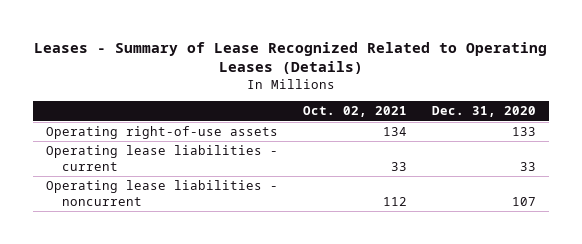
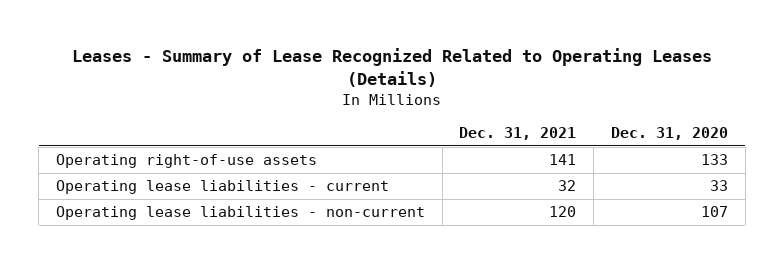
[303,106,408,118] Oct. 02, 2021 -> none
none -> [459,127,577,141] Dec. 31, 2021
[45,180,278,207] Operating lease liabilities - noncurrent -> [55,206,425,221] Operating lease liabilities - non-current

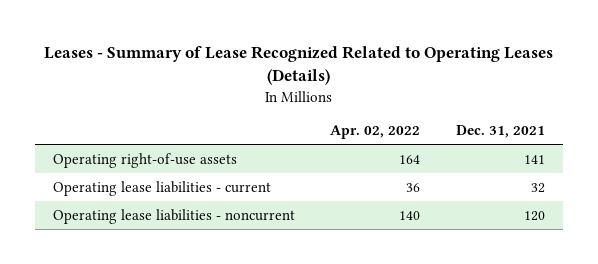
[610,127,728,141] Dec. 31, 2020 -> none
none -> [330,125,421,140] Apr. 02, 2022
[55,206,425,221] Operating lease liabilities - non-current -> [52,208,295,224] Operating lease liabilities - noncurrent

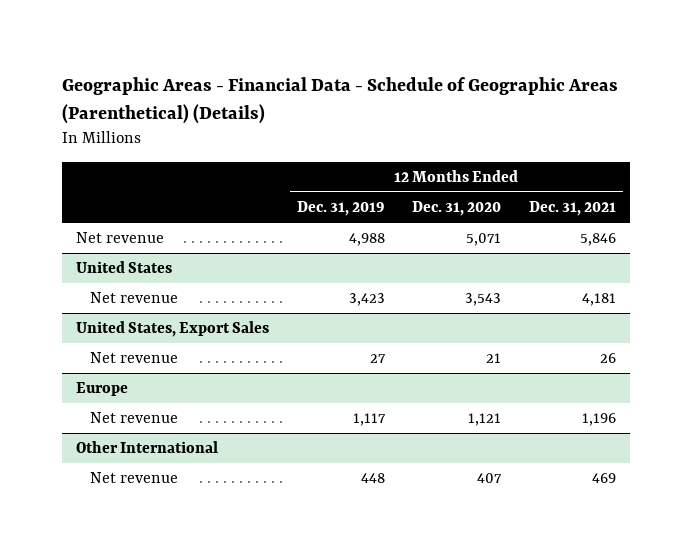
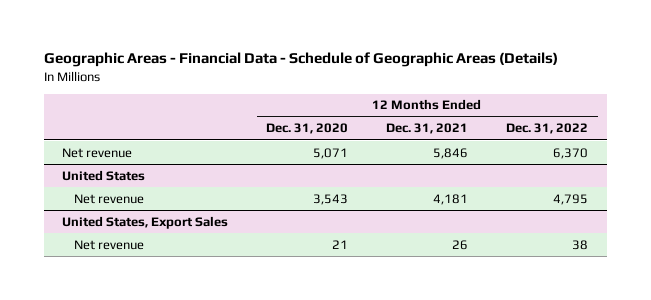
[62,76,619,124] Geographic Areas - Financial Data - Schedule of Geographic Areas (Parenthetical) (Details) -> [43,52,558,68] Geographic Areas - Financial Data - Schedule of Geographic Areas (Details)
[296,201,385,217] Dec. 31, 2019 -> none
none -> [506,123,589,135] Dec. 31, 2022
[76,382,129,397] Europe -> none
[90,412,179,424] Net revenue -> none
[76,441,219,454] Other International -> none
[90,472,179,484] Net revenue -> none

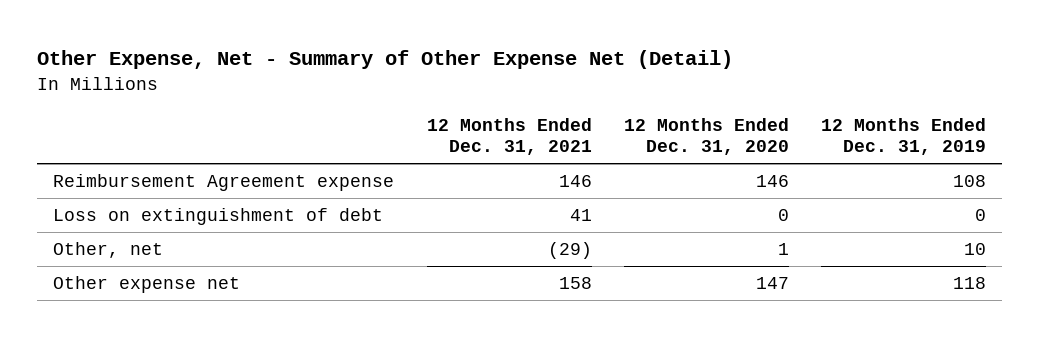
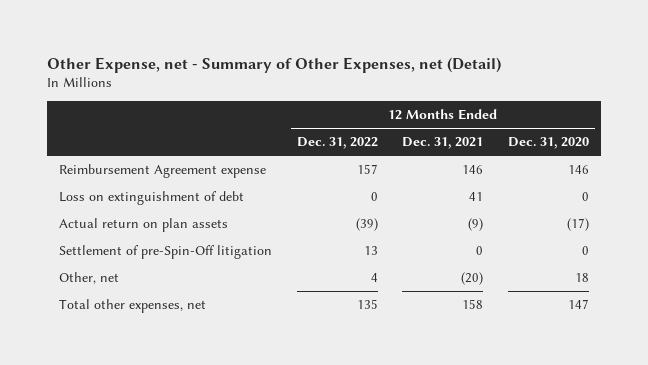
[37,50,734,70] Other Expense, Net - Summary of Other Expense Net (Detail) -> [46,56,501,73] Other Expense, net - Summary of Other Expenses, net (Detail)
[820,117,986,155] 12 Months Ended Dec. 31, 2019 -> none
none -> [296,137,378,150] Dec. 31, 2022
none -> [59,218,229,233] Actual return on plan assets
none -> [59,245,273,260] Settlement of pre-Spin-Off litigation
[547,241,592,259] (29) -> [461,272,484,286] (20)
[777,242,789,255] 1 -> [574,273,589,283] 18
[53,275,241,293] Other expense net -> [59,299,207,314] Total other expenses, net

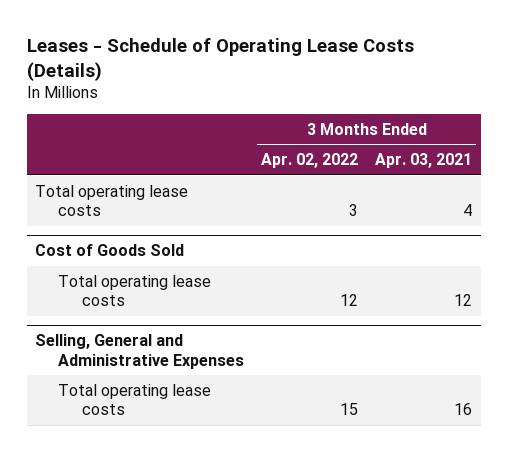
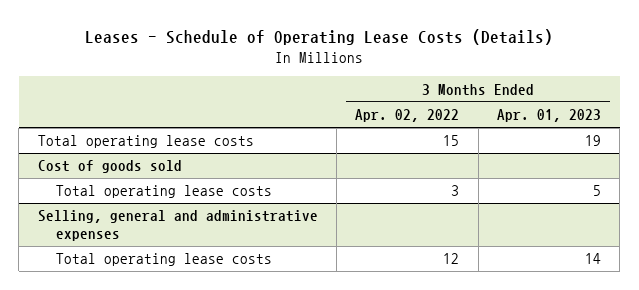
[375,153,473,169] Apr. 03, 2021 -> none
none -> [496,109,601,123] Apr. 01, 2023
none -> [37,135,254,149] Total operating lease costs
none -> [37,160,182,174] Cost of goods sold
[35,244,185,257] Cost of Goods Sold -> none
none -> [37,210,318,242] Selling, general and administrative expenses
[35,334,245,369] Selling, General and Administrative Expenses -> none
[58,383,212,416] Total operating lease costs -> none

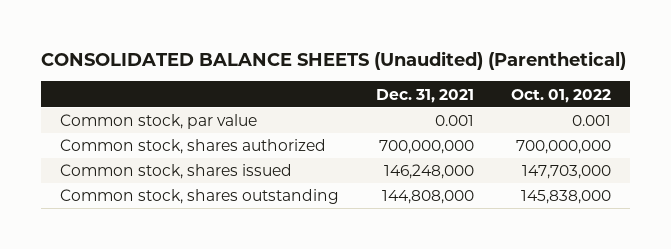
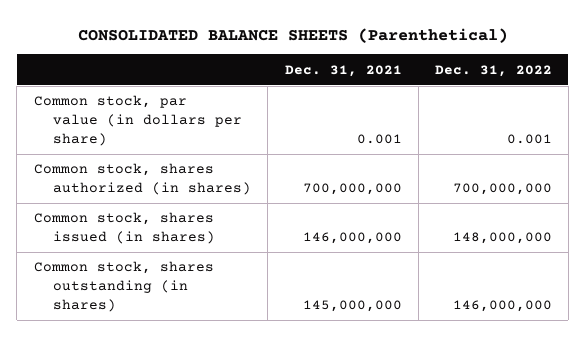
[41,50,627,70] CONSOLIDATED BALANCE SHEETS (Unaudited) (Parenthetical) -> [77,27,508,43] CONSOLIDATED BALANCE SHEETS (Parenthetical)
[511,88,612,103] Oct. 01, 2022 -> none
none -> [434,64,552,77] Dec. 31, 2022
[59,114,257,130] Common stock, par value -> [33,95,243,146] Common stock, par value (in dollars per share)
[59,139,326,155] Common stock, shares authorized -> [33,163,252,196] Common stock, shares authorized (in shares)
[59,164,292,180] Common stock, shares issued -> [33,212,216,245] Common stock, shares issued (in shares)
[383,164,474,180] 146,248,000 -> [302,232,402,245] 146,000,000
[59,189,339,205] Common stock, shares outstanding -> [33,261,214,312] Common stock, shares outstanding (in shares)
[381,190,474,205] 144,808,000 -> [302,299,402,312] 145,000,000

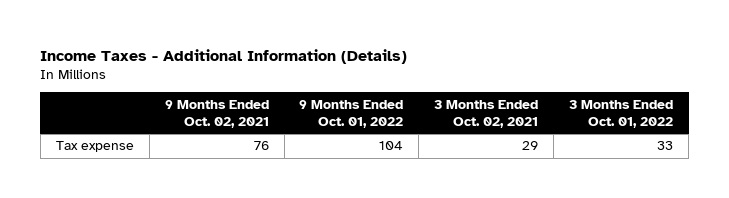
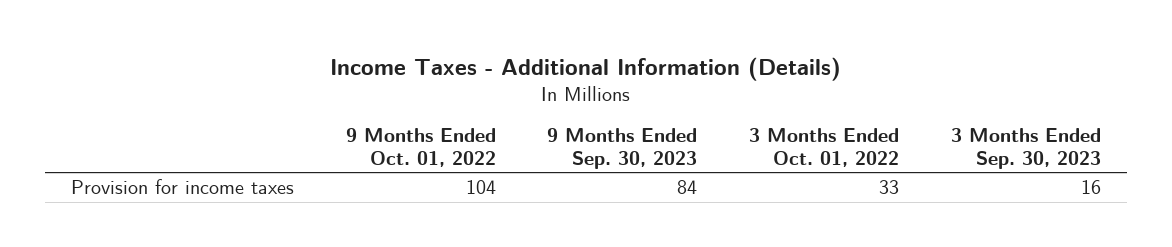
[164,99,269,129] 9 Months Ended Oct. 02, 2021 -> none
[434,99,539,129] 3 Months Ended Oct. 02, 2021 -> none
none -> [547,128,698,169] 9 Months Ended Sep. 30, 2023
none -> [950,128,1101,169] 3 Months Ended Sep. 30, 2023
[55,141,134,153] Tax expense -> [70,179,294,195] Provision for income taxes

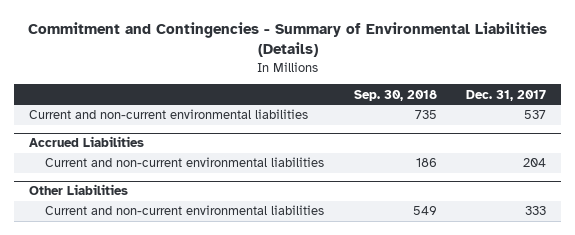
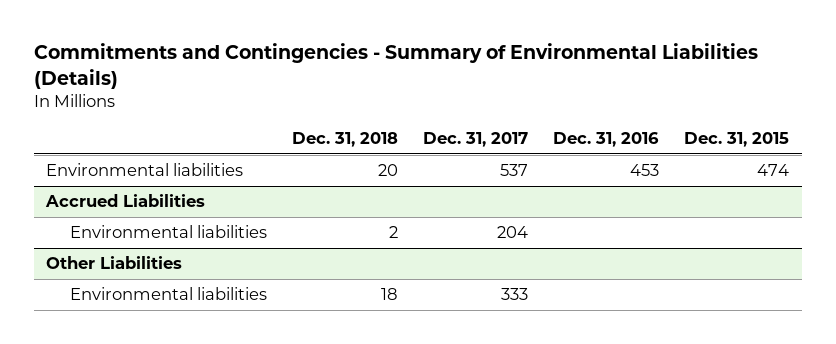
[27,22,547,58] Commitment and Contingencies - Summary of Environmental Liabilities (Details) -> [33,43,758,89] Commitments and Contingencies - Summary of Environmental Liabilities (Details)
[353,89,437,101] Sep. 30, 2018 -> none
none -> [291,132,398,148] Dec. 31, 2018
none -> [553,132,660,148] Dec. 31, 2016
none -> [684,132,790,148] Dec. 31, 2015
[28,109,308,120] Current and non-current environmental liabilities -> [46,163,244,177] Environmental liabilities
[45,157,325,168] Current and non-current environmental liabilities -> [69,225,267,239] Environmental liabilities
[45,205,325,216] Current and non-current environmental liabilities -> [69,287,267,301] Environmental liabilities

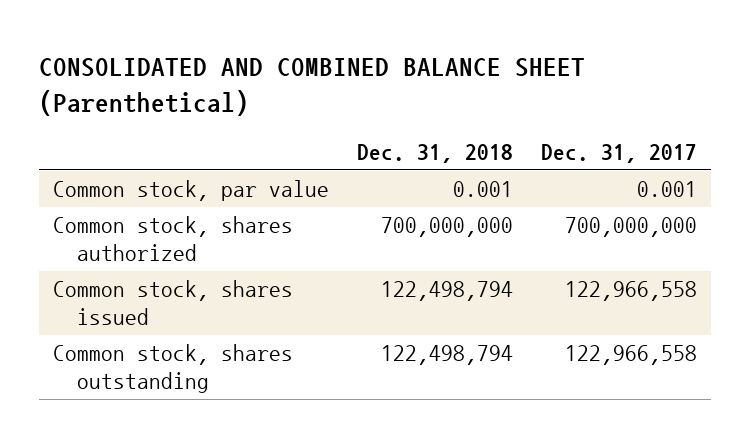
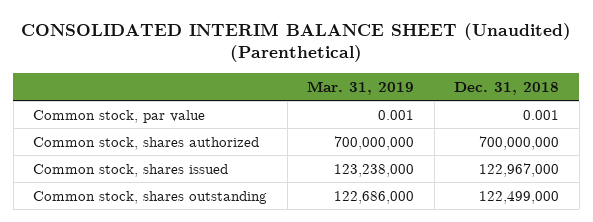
[38,57,585,117] CONSOLIDATED AND COMBINED BALANCE SHEET (Parenthetical) -> [21,22,572,63] CONSOLIDATED INTERIM BALANCE SHEET (Unaudited) (Parenthetical)
[541,144,698,164] Dec. 31, 2017 -> none
none -> [307,80,415,95] Mar. 31, 2019
[380,281,513,302] 122,498,794 -> [479,162,560,177] 122,967,000
[380,345,513,366] 122,498,794 -> [479,190,560,204] 122,499,000

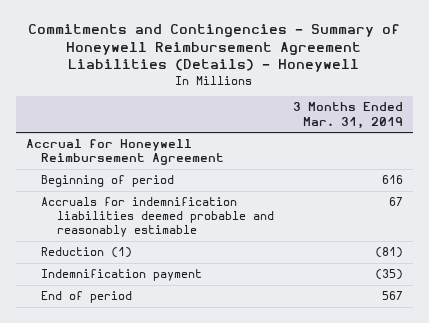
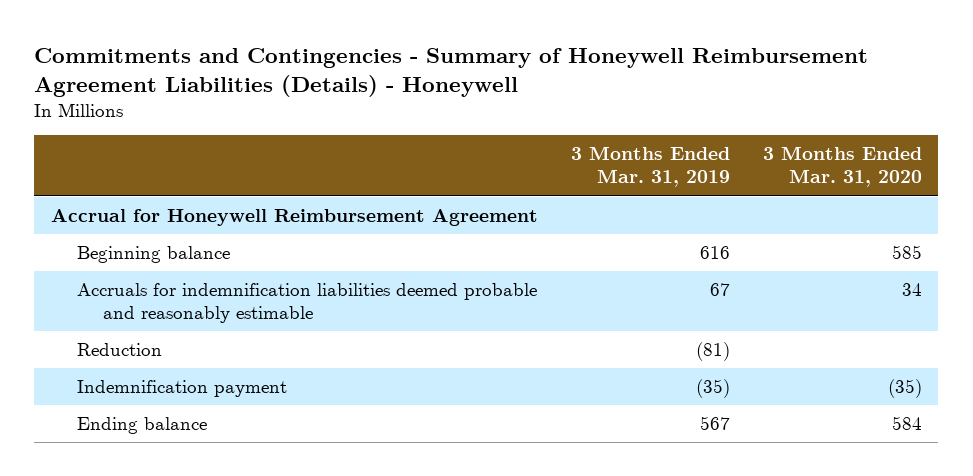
none -> [762,146,922,188] 3 Months Ended Mar. 31, 2020
[41,175,175,188] Beginning of period -> [76,246,230,264] Beginning balance
[41,247,133,259] Reduction (1) -> [76,343,162,357] Reduction
[41,291,133,304] End of period -> [76,417,207,435] Ending balance

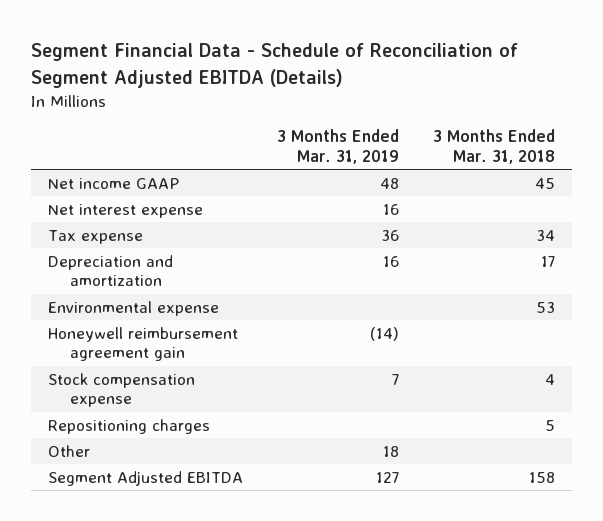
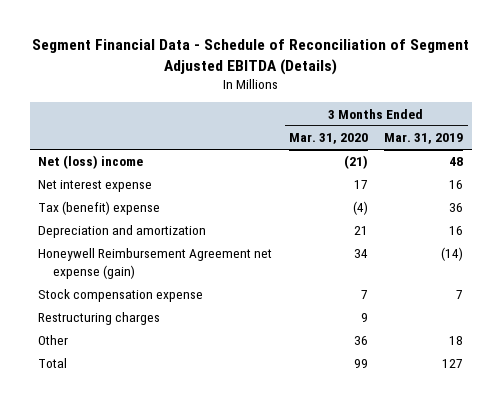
[432,129,555,164] 3 Months Ended Mar. 31, 2018 -> none
none -> [288,133,368,145] Mar. 31, 2020
[48,177,180,189] Net income GAAP -> [38,155,144,170] Net (loss) income
[48,229,144,244] Tax expense -> [38,201,161,216] Tax (benefit) expense
[48,300,220,316] Environmental expense -> none
[48,326,239,362] Honeywell reimbursement agreement gain -> [38,248,273,279] Honeywell Reimbursement Agreement net expense (gain)
[48,418,211,434] Repositioning charges -> [38,312,161,326] Restructuring charges
[48,470,244,486] Segment Adjusted EBITDA -> [38,358,68,369] Total

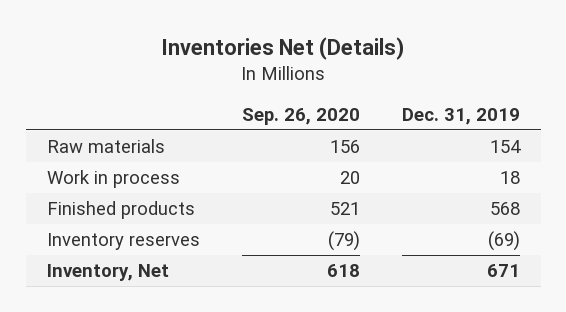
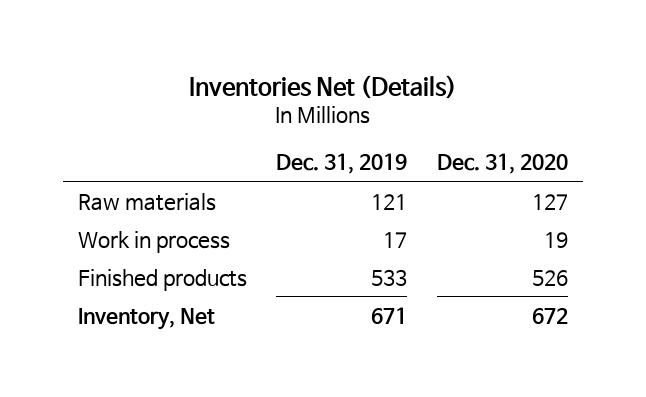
[241,107,360,125] Sep. 26, 2020 -> none
none -> [436,153,568,175] Dec. 31, 2020
[46,233,200,251] Inventory reserves -> none
[489,140,521,154] 154 -> [371,193,408,210] 121
[499,171,520,185] 18 -> [383,231,408,248] 17
[489,202,520,216] 568 -> [371,268,408,286] 533

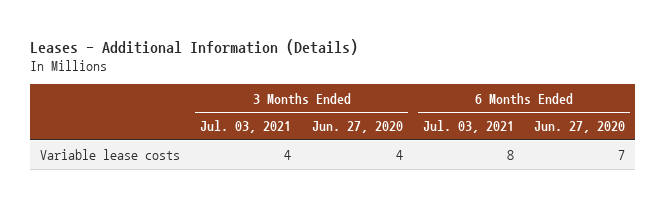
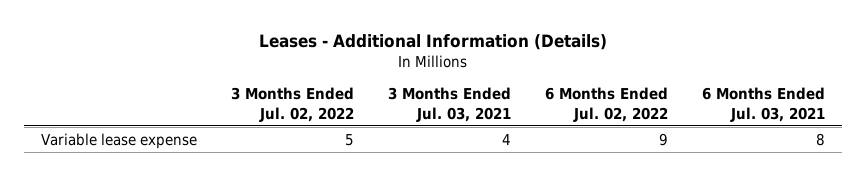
[311,121,403,134] Jun. 27, 2020 -> none
[534,121,626,134] Jun. 27, 2020 -> none
none -> [230,87,354,122] 3 Months Ended Jul. 02, 2022
none -> [544,87,668,122] 6 Months Ended Jul. 02, 2022
[40,149,181,161] Variable lease costs -> [40,133,197,150] Variable lease expense

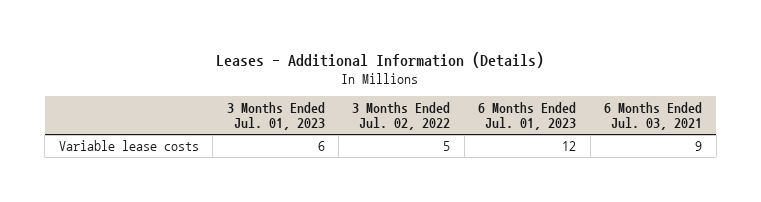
[387,87,511,122] 3 Months Ended Jul. 03, 2021 -> none
[544,87,668,122] 6 Months Ended Jul. 02, 2022 -> none
none -> [226,101,325,131] 3 Months Ended Jul. 01, 2023
none -> [478,101,577,131] 6 Months Ended Jul. 01, 2023
[40,133,197,150] Variable lease expense -> [58,140,199,152] Variable lease costs
[816,133,826,147] 8 -> [695,141,703,152] 9

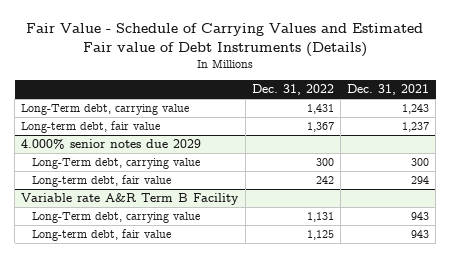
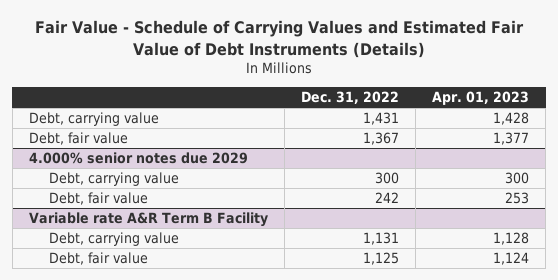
[26,23,424,57] Fair Value - Schedule of Carrying Values and Estimated Fair value of Debt Instruments (Details) -> [34,20,524,58] Fair Value - Schedule of Carrying Values and Estimated Fair Value of Debt Instruments (Details)
[347,84,430,96] Dec. 31, 2021 -> none
none -> [432,90,530,105] Apr. 01, 2023
[21,104,190,116] Long-Term debt, carrying value -> [28,112,159,127] Debt, carrying value
[21,121,161,134] Long-term debt, fair value -> [28,132,128,146] Debt, fair value
[31,158,200,170] Long-Term debt, carrying value -> [48,172,179,187] Debt, carrying value
[31,175,171,188] Long-term debt, fair value -> [48,192,148,206] Debt, fair value
[31,212,200,224] Long-Term debt, carrying value -> [48,232,179,247] Debt, carrying value
[31,229,171,242] Long-term debt, fair value -> [48,252,148,266] Debt, fair value

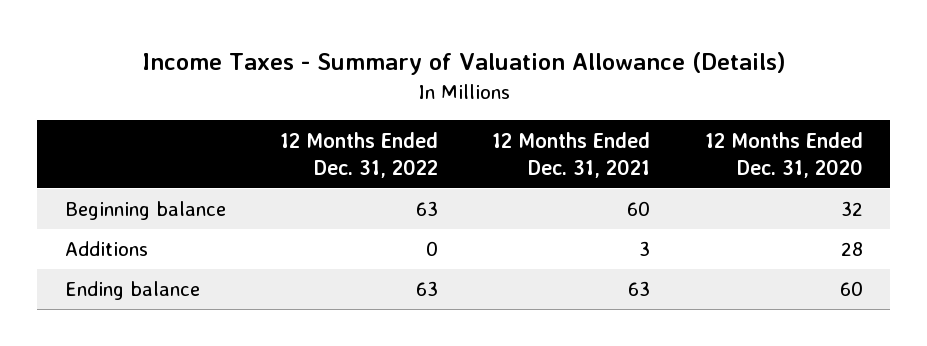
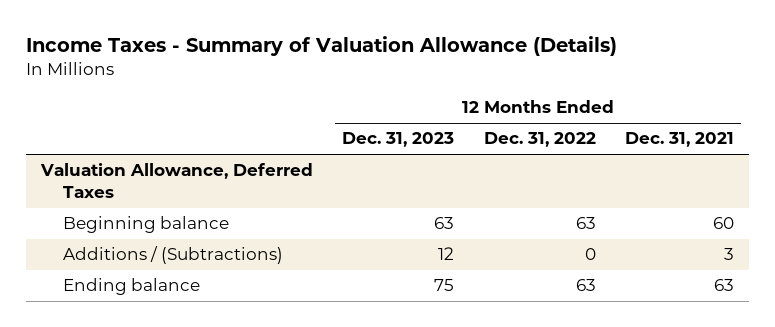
[704,131,863,178] 12 Months Ended Dec. 31, 2020 -> none
none -> [342,132,455,148] Dec. 31, 2023
none -> [39,163,313,199] Valuation Allowance, Deferred Taxes
[64,241,148,257] Additions -> [62,246,283,265] Additions / (Subtractions)

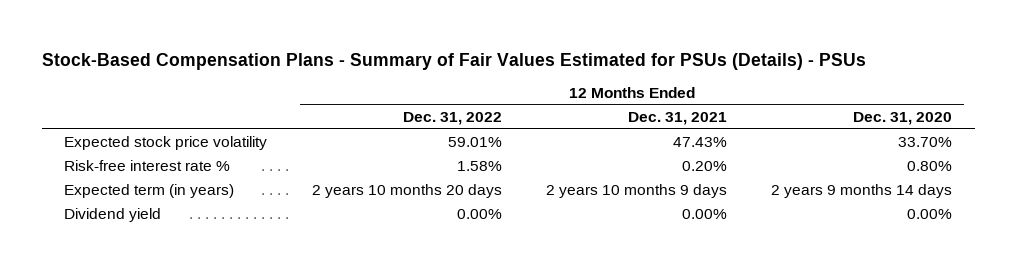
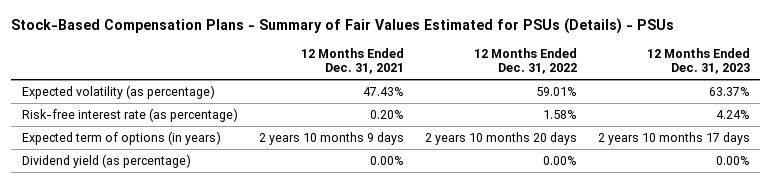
[853,112,953,126] Dec. 31, 2020 -> none
none -> [646,48,750,75] 12 Months Ended Dec. 31, 2023
[64,136,268,151] Expected stock price volatility -> [21,84,215,99] Expected volatility (as percentage)
[64,160,231,172] Risk-free interest rate % -> [21,107,238,122] Risk-free interest rate (as percentage)
[64,184,235,199] Expected term (in years) -> [21,130,221,145] Expected term of options (in years)
[64,208,162,223] Dividend yield -> [21,153,191,168] Dividend yield (as percentage)

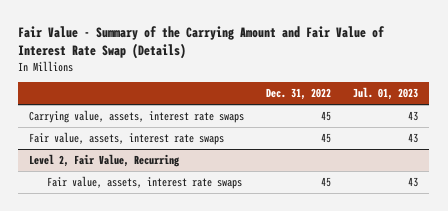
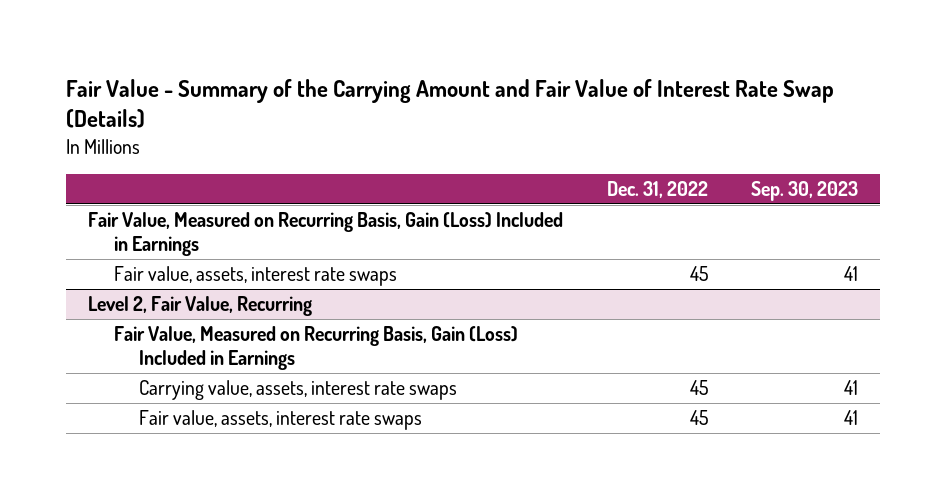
[353,87,419,101] Jul. 01, 2023 -> none
none -> [751,180,859,201] Sep. 30, 2023
[29,110,245,124] Carrying value, assets, interest rate swaps -> none
none -> [88,212,564,257] Fair Value, Measured on Recurring Basis, Gain (Loss) Included in Earnings
none -> [113,326,518,371] Fair Value, Measured on Recurring Basis, Gain (Loss) Included in Earnings
none -> [139,380,458,401] Carrying value, assets, interest rate swaps

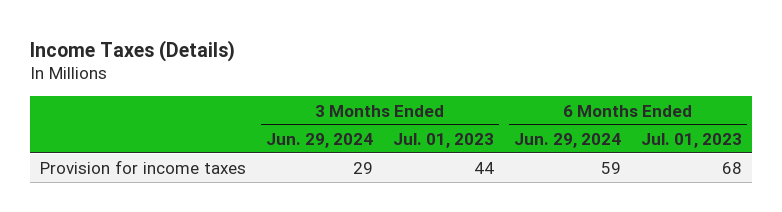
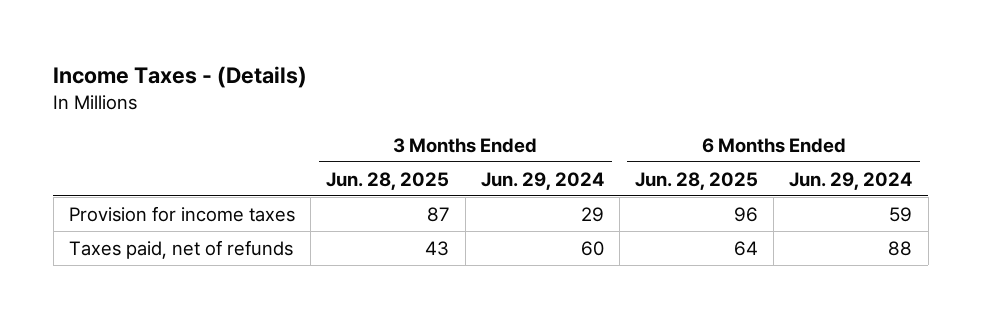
[30,39,236,62] Income Taxes (Details) -> [53,66,308,89] Income Taxes - (Details)
[392,132,494,148] Jul. 01, 2023 -> none
[640,132,742,148] Jul. 01, 2023 -> none
none -> [326,171,450,190] Jun. 28, 2025
none -> [635,171,759,190] Jun. 28, 2025
none -> [68,239,293,259] Taxes paid, net of refunds

